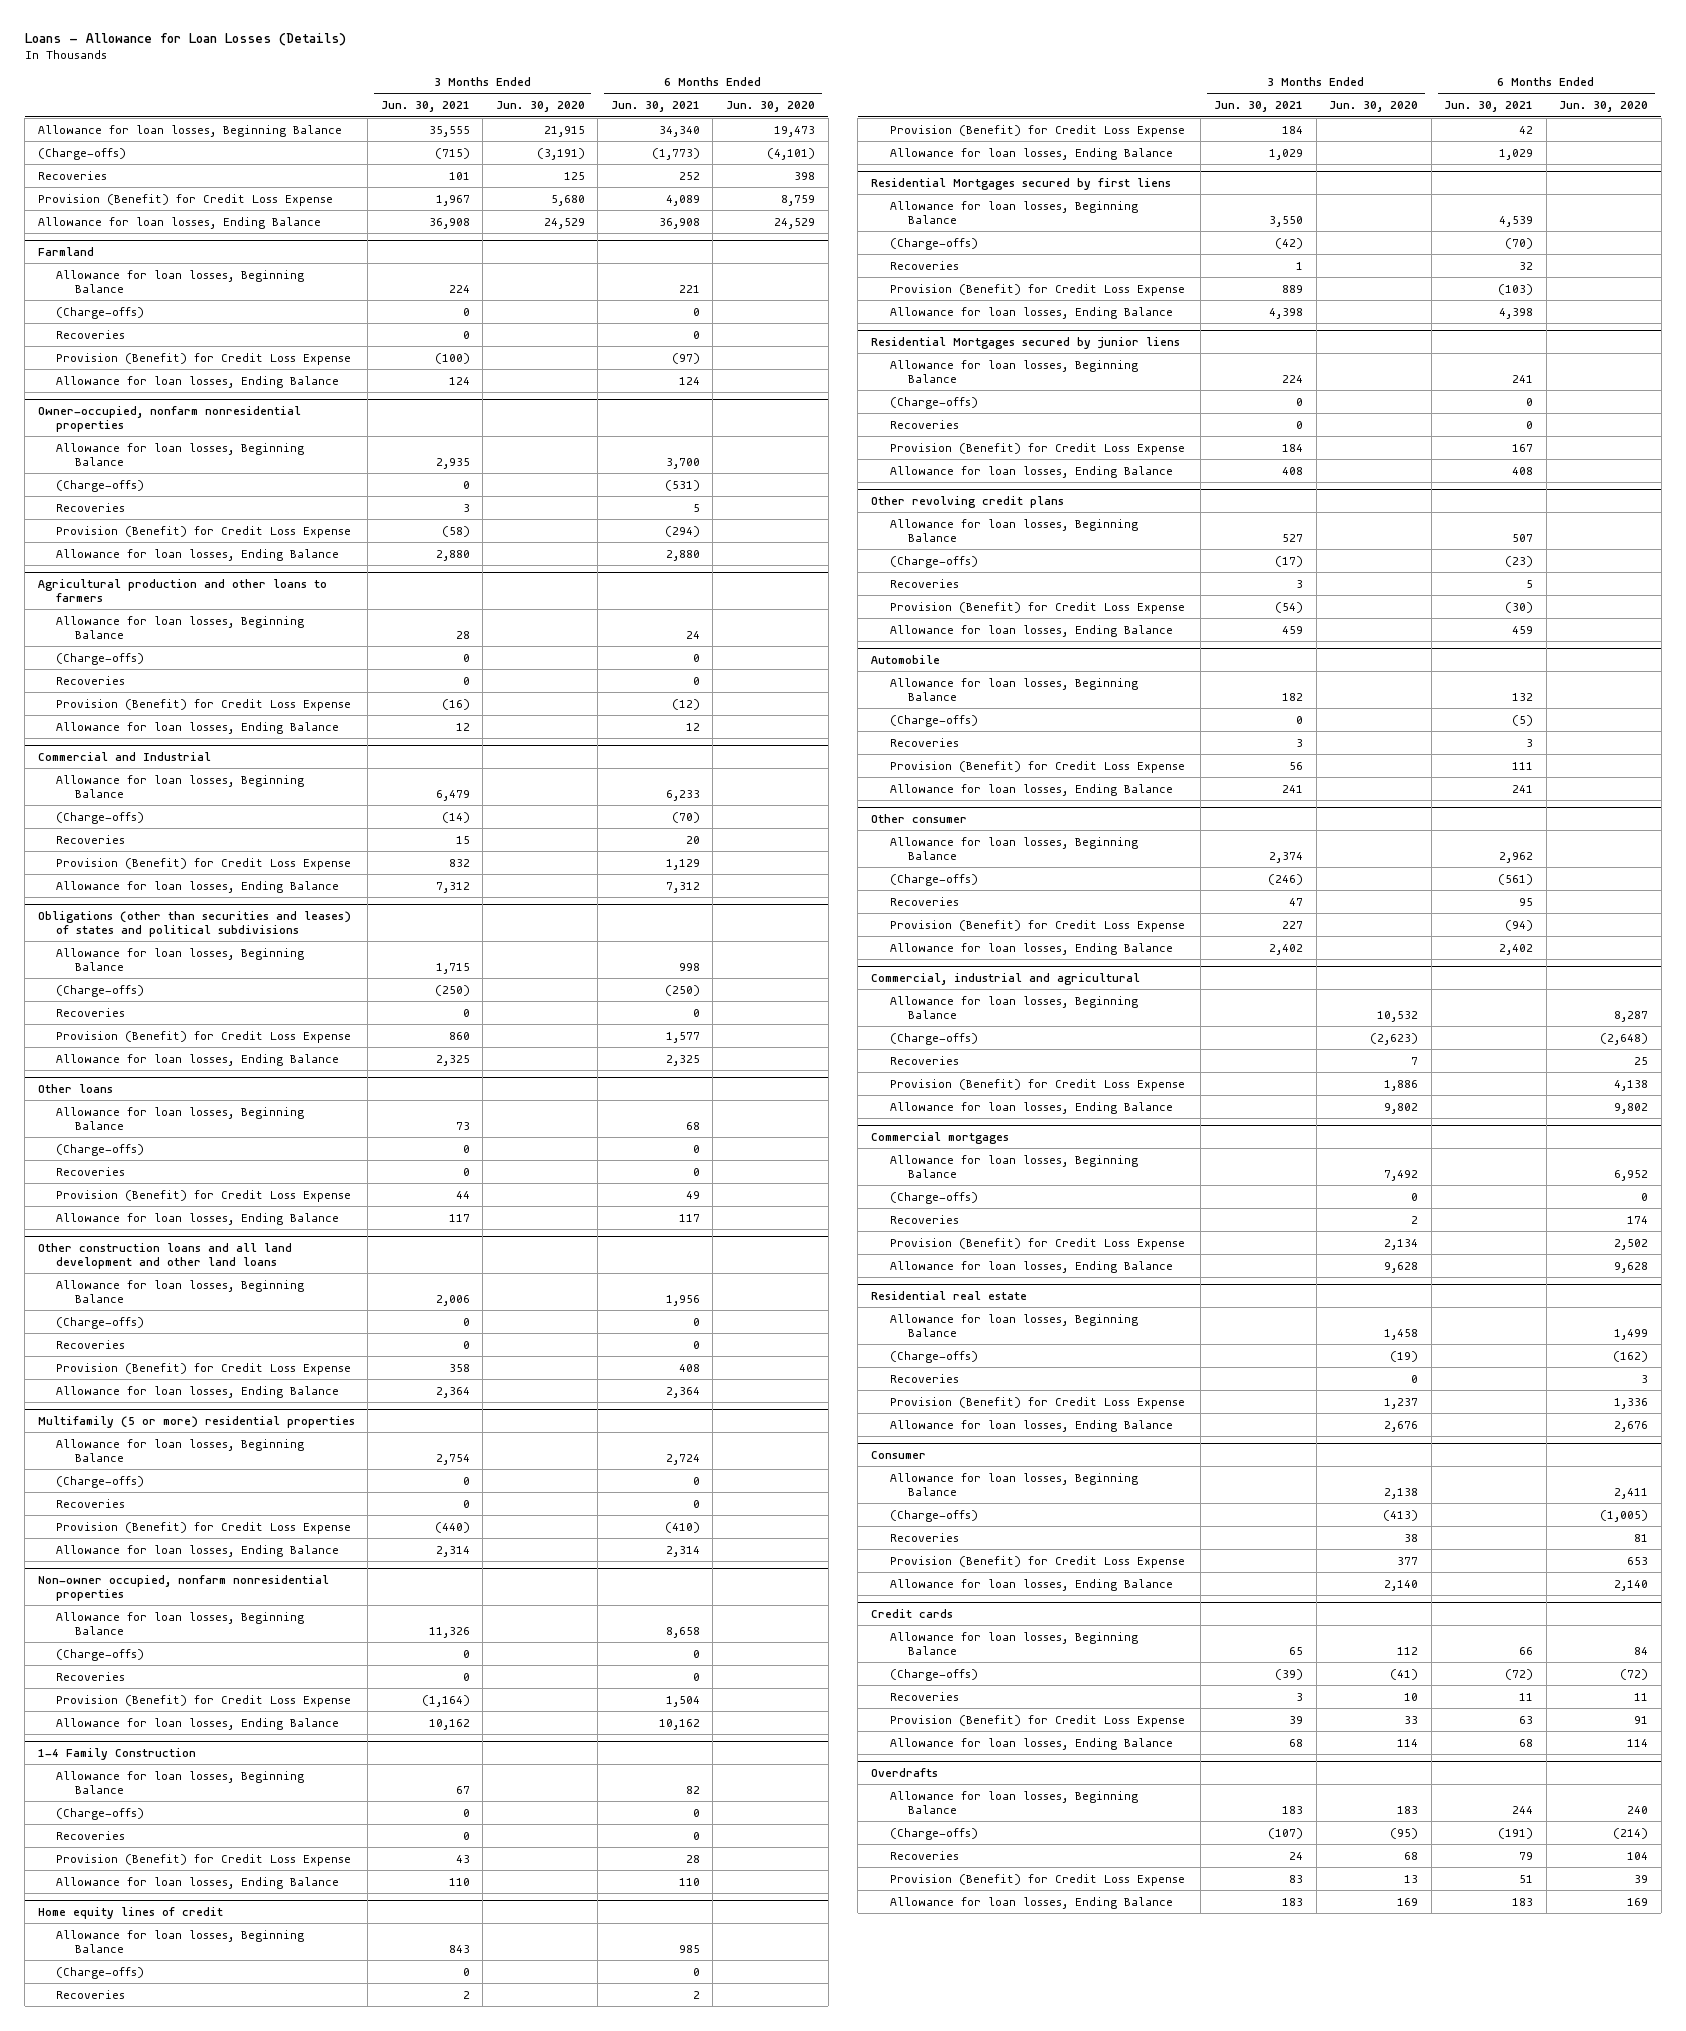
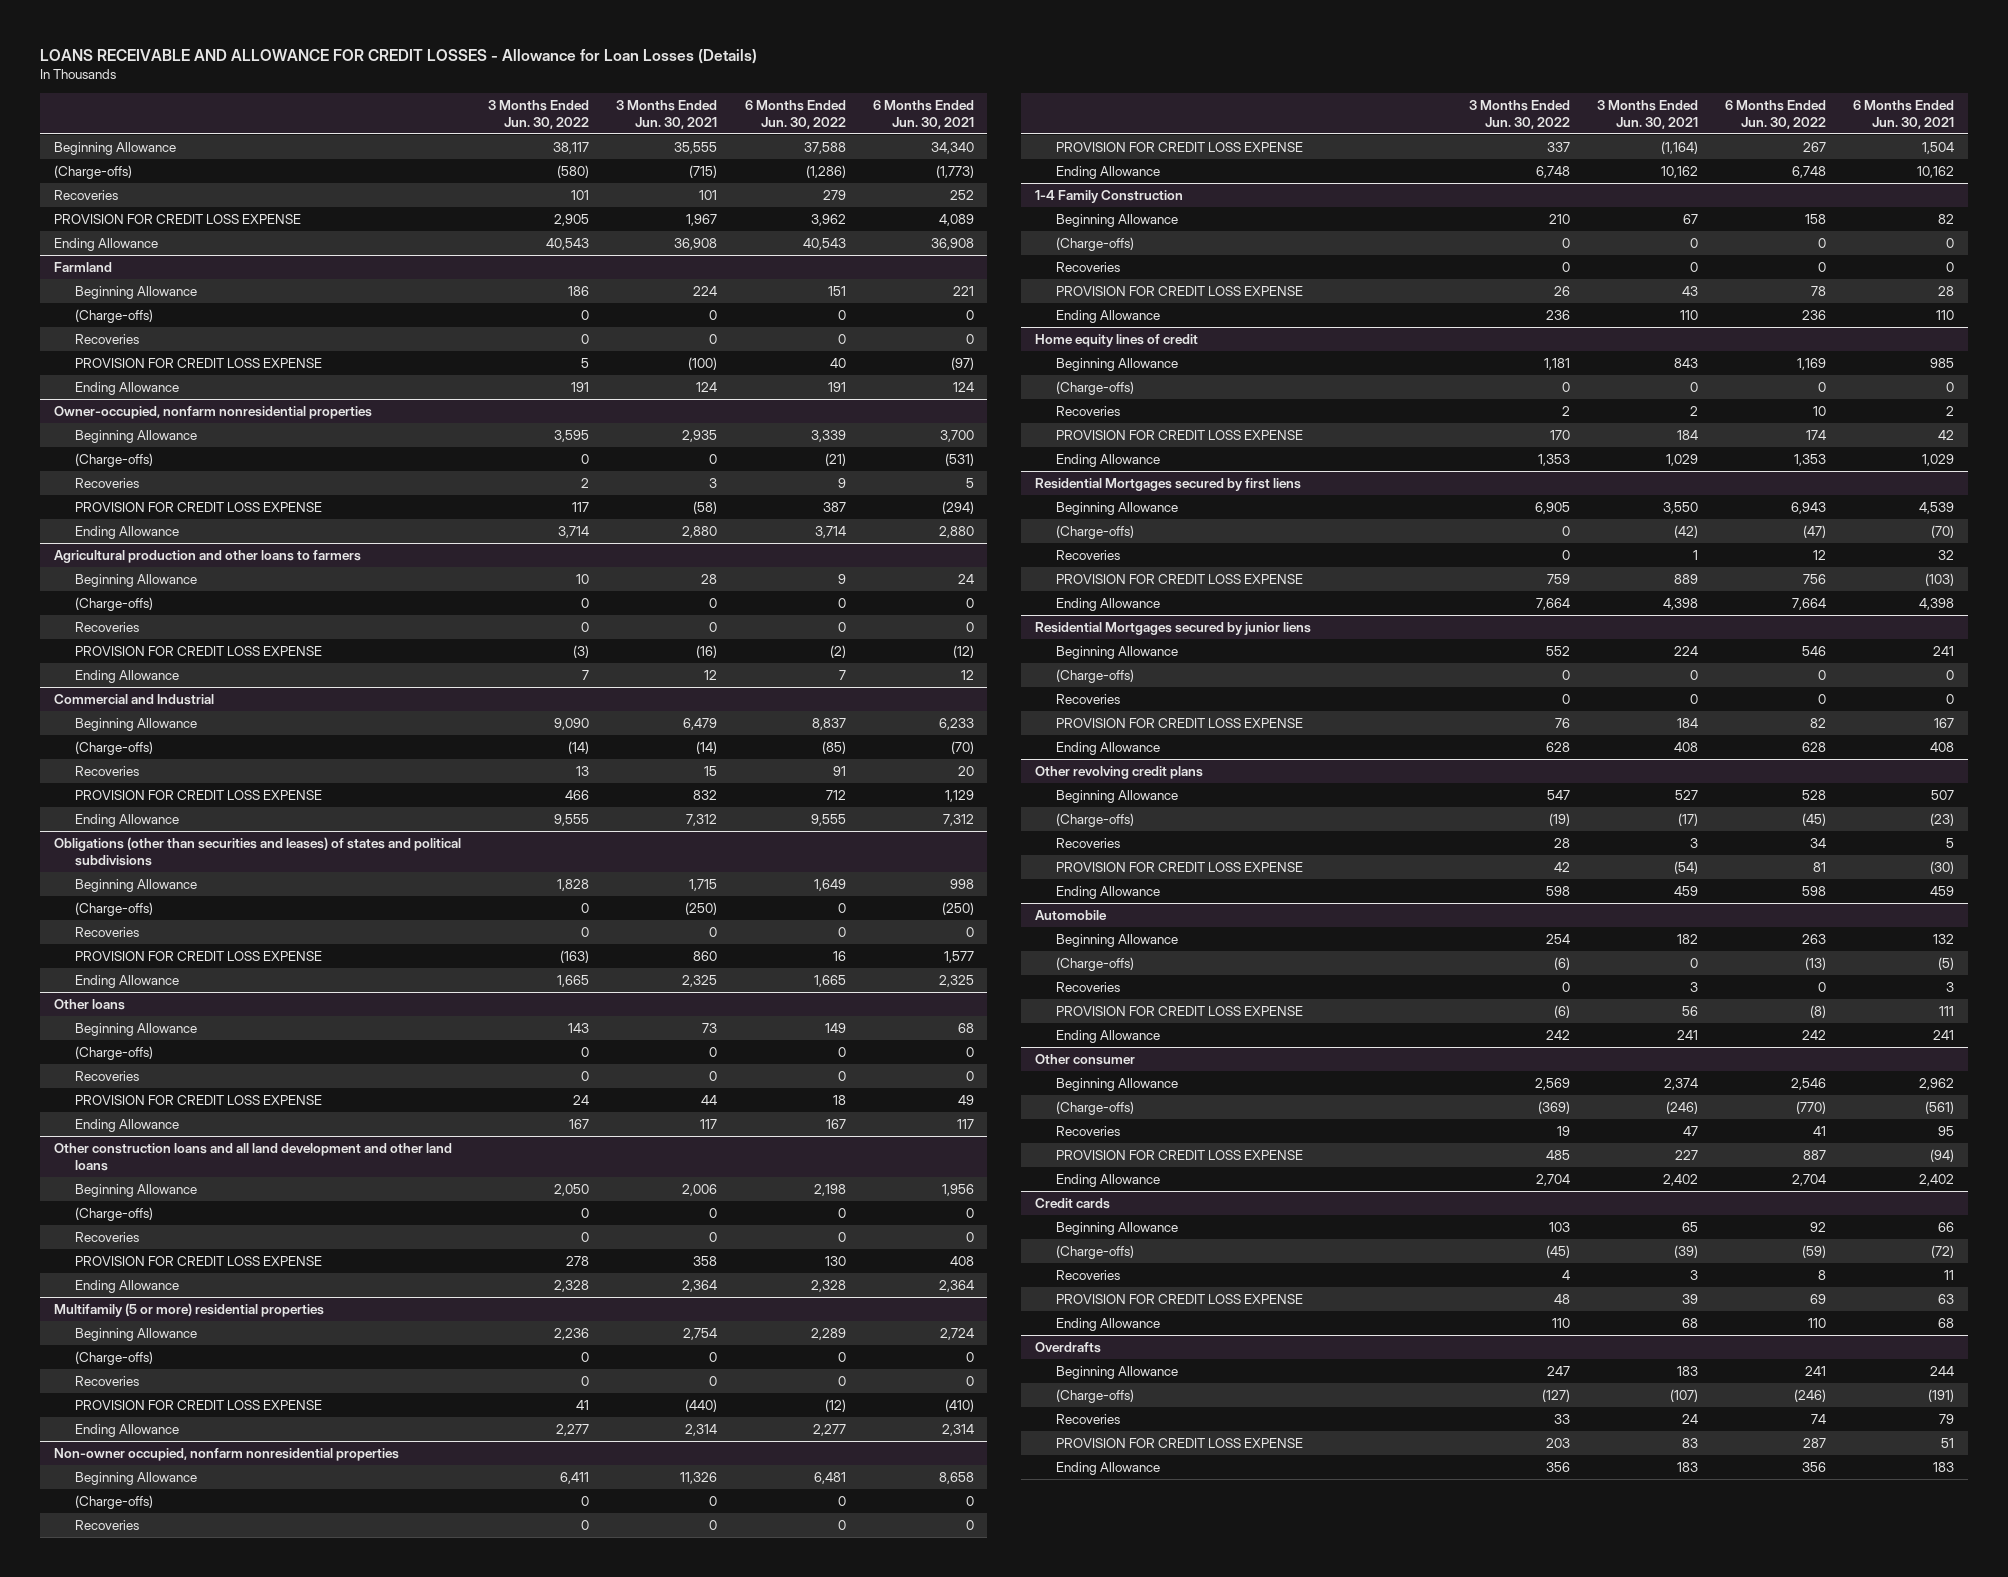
[24,32,346,46] Loans - Allowance for Loan Losses (Details) -> [40,49,758,65] LOANS RECEIVABLE AND ALLOWANCE FOR CREDIT LOSSES - Allowance for Loan Losses (Details)
[495,101,585,113] Jun. 30, 2020 -> none
[726,101,816,113] Jun. 30, 2020 -> none
none -> [488,99,590,129] 3 Months Ended Jun. 30, 2022
none -> [744,99,846,129] 6 Months Ended Jun. 30, 2022
[37,124,342,137] Allowance for loan losses, Beginning Balance -> [53,141,176,155] Beginning Allowance
[37,193,333,206] Provision (Benefit) for Credit Loss Expense -> [53,213,301,224] PROVISION FOR CREDIT LOSS EXPENSE
[37,216,321,229] Allowance for loan losses, Ending Balance -> [53,237,158,251] Ending Allowance
[56,269,305,293] Allowance for loan losses, Beginning Balance -> [75,285,198,299] Beginning Allowance
[56,352,352,365] Provision (Benefit) for Credit Loss Expense -> [75,357,323,368] PROVISION FOR CREDIT LOSS EXPENSE
[56,375,340,388] Allowance for loan losses, Ending Balance -> [75,381,180,395] Ending Allowance
[56,442,305,466] Allowance for loan losses, Beginning Balance -> [75,429,198,443] Beginning Allowance
[56,525,352,538] Provision (Benefit) for Credit Loss Expense -> [75,501,323,512] PROVISION FOR CREDIT LOSS EXPENSE
[56,548,340,561] Allowance for loan losses, Ending Balance -> [75,525,180,539] Ending Allowance
[56,615,305,639] Allowance for loan losses, Beginning Balance -> [75,573,198,587] Beginning Allowance
[56,698,352,711] Provision (Benefit) for Credit Loss Expense -> [75,645,323,656] PROVISION FOR CREDIT LOSS EXPENSE
[56,721,340,734] Allowance for loan losses, Ending Balance -> [75,669,180,683] Ending Allowance
[56,774,305,798] Allowance for loan losses, Beginning Balance -> [75,717,198,731] Beginning Allowance
[56,857,352,870] Provision (Benefit) for Credit Loss Expense -> [75,789,323,800] PROVISION FOR CREDIT LOSS EXPENSE
[56,880,340,893] Allowance for loan losses, Ending Balance -> [75,813,180,827] Ending Allowance
[56,947,305,971] Allowance for loan losses, Beginning Balance -> [75,878,198,892] Beginning Allowance
[56,1030,352,1043] Provision (Benefit) for Credit Loss Expense -> [75,950,323,961] PROVISION FOR CREDIT LOSS EXPENSE
[56,1053,340,1066] Allowance for loan losses, Ending Balance -> [75,974,180,988] Ending Allowance
[56,1106,305,1130] Allowance for loan losses, Beginning Balance -> [75,1022,198,1036] Beginning Allowance
[56,1189,352,1202] Provision (Benefit) for Credit Loss Expense -> [75,1094,323,1105] PROVISION FOR CREDIT LOSS EXPENSE
[56,1212,340,1225] Allowance for loan losses, Ending Balance -> [75,1118,180,1132] Ending Allowance
[56,1279,305,1303] Allowance for loan losses, Beginning Balance -> [75,1183,198,1197] Beginning Allowance
[56,1362,352,1375] Provision (Benefit) for Credit Loss Expense -> [75,1255,323,1266] PROVISION FOR CREDIT LOSS EXPENSE
[56,1385,340,1398] Allowance for loan losses, Ending Balance -> [75,1279,180,1293] Ending Allowance
[56,1438,305,1462] Allowance for loan losses, Beginning Balance -> [75,1327,198,1341] Beginning Allowance
[56,1521,352,1534] Provision (Benefit) for Credit Loss Expense -> [75,1399,323,1410] PROVISION FOR CREDIT LOSS EXPENSE
[56,1544,340,1557] Allowance for loan losses, Ending Balance -> [75,1423,180,1437] Ending Allowance
[56,1611,305,1635] Allowance for loan losses, Beginning Balance -> [75,1471,198,1485] Beginning Allowance
[56,1694,352,1707] Provision (Benefit) for Credit Loss Expense -> [1055,141,1303,152] PROVISION FOR CREDIT LOSS EXPENSE
[56,1717,340,1730] Allowance for loan losses, Ending Balance -> [1055,165,1160,179] Ending Allowance
[56,1770,305,1794] Allowance for loan losses, Beginning Balance -> [1055,213,1178,227] Beginning Allowance
[56,1853,352,1866] Provision (Benefit) for Credit Loss Expense -> [1055,285,1303,296] PROVISION FOR CREDIT LOSS EXPENSE
[56,1876,340,1889] Allowance for loan losses, Ending Balance -> [1055,309,1160,323] Ending Allowance
[56,1929,305,1953] Allowance for loan losses, Beginning Balance -> [1055,357,1178,371] Beginning Allowance
[889,124,1185,137] Provision (Benefit) for Credit Loss Expense -> [1055,429,1303,440] PROVISION FOR CREDIT LOSS EXPENSE
[889,147,1173,160] Allowance for loan losses, Ending Balance -> [1055,453,1160,467] Ending Allowance
[889,200,1138,224] Allowance for loan losses, Beginning Balance -> [1055,501,1178,515] Beginning Allowance
[889,283,1185,296] Provision (Benefit) for Credit Loss Expense -> [1055,573,1303,584] PROVISION FOR CREDIT LOSS EXPENSE
[889,306,1173,319] Allowance for loan losses, Ending Balance -> [1055,597,1160,611] Ending Allowance
[889,359,1138,383] Allowance for loan losses, Beginning Balance -> [1055,645,1178,659] Beginning Allowance
[889,442,1185,455] Provision (Benefit) for Credit Loss Expense -> [1055,717,1303,728] PROVISION FOR CREDIT LOSS EXPENSE
[889,465,1173,478] Allowance for loan losses, Ending Balance -> [1055,741,1160,755] Ending Allowance
[889,518,1138,542] Allowance for loan losses, Beginning Balance -> [1055,789,1178,803] Beginning Allowance
[889,601,1185,614] Provision (Benefit) for Credit Loss Expense -> [1055,861,1303,872] PROVISION FOR CREDIT LOSS EXPENSE
[889,624,1173,637] Allowance for loan losses, Ending Balance -> [1055,885,1160,899] Ending Allowance
[889,677,1138,701] Allowance for loan losses, Beginning Balance -> [1055,933,1178,947] Beginning Allowance
[889,760,1185,773] Provision (Benefit) for Credit Loss Expense -> [1055,1005,1303,1016] PROVISION FOR CREDIT LOSS EXPENSE
[889,783,1173,796] Allowance for loan losses, Ending Balance -> [1055,1029,1160,1043] Ending Allowance
[889,836,1138,860] Allowance for loan losses, Beginning Balance -> [1055,1077,1178,1091] Beginning Allowance
[870,972,1140,985] Commercial, industrial and agricultural -> none
[889,995,1138,1019] Allowance for loan losses, Beginning Balance -> none
[889,1032,978,1045] (Charge-offs) -> none
[889,1055,959,1065] Recoveries -> none
[889,1078,1185,1091] Provision (Benefit) for Credit Loss Expense -> none
[889,1101,1173,1114] Allowance for loan losses, Ending Balance -> none
[870,1131,1009,1144] Commercial mortgages -> none
[889,1154,1138,1178] Allowance for loan losses, Beginning Balance -> none
[889,1191,978,1204] (Charge-offs) -> none
[889,1214,959,1224] Recoveries -> none
[889,1237,1185,1250] Provision (Benefit) for Credit Loss Expense -> none
[889,1260,1173,1273] Allowance for loan losses, Ending Balance -> none
[870,1290,1027,1300] Residential real estate -> none
[889,1313,1138,1337] Allowance for loan losses, Beginning Balance -> none
[889,1350,978,1363] (Charge-offs) -> none
[889,1373,959,1383] Recoveries -> none
[889,1396,1185,1409] Provision (Benefit) for Credit Loss Expense -> none
[889,1419,1173,1432] Allowance for loan losses, Ending Balance -> none
[870,1450,926,1459] Consumer -> none
[889,1472,1138,1496] Allowance for loan losses, Beginning Balance -> none
[889,1509,978,1522] (Charge-offs) -> none
[889,1532,959,1542] Recoveries -> none
[889,1555,1185,1568] Provision (Benefit) for Credit Loss Expense -> none
[889,1578,1173,1591] Allowance for loan losses, Ending Balance -> none
[889,919,1185,932] Provision (Benefit) for Credit Loss Expense -> [1055,1149,1303,1160] PROVISION FOR CREDIT LOSS EXPENSE
[889,942,1173,955] Allowance for loan losses, Ending Balance -> [1055,1173,1160,1187] Ending Allowance
[889,1631,1138,1655] Allowance for loan losses, Beginning Balance -> [1055,1221,1178,1235] Beginning Allowance
[889,1714,1185,1727] Provision (Benefit) for Credit Loss Expense -> [1055,1293,1303,1304] PROVISION FOR CREDIT LOSS EXPENSE
[889,1737,1173,1750] Allowance for loan losses, Ending Balance -> [1055,1317,1160,1331] Ending Allowance
[889,1790,1138,1814] Allowance for loan losses, Beginning Balance -> [1055,1365,1178,1379] Beginning Allowance
[889,1873,1185,1886] Provision (Benefit) for Credit Loss Expense -> [1055,1437,1303,1448] PROVISION FOR CREDIT LOSS EXPENSE
[889,1896,1173,1909] Allowance for loan losses, Ending Balance -> [1055,1461,1160,1475] Ending Allowance

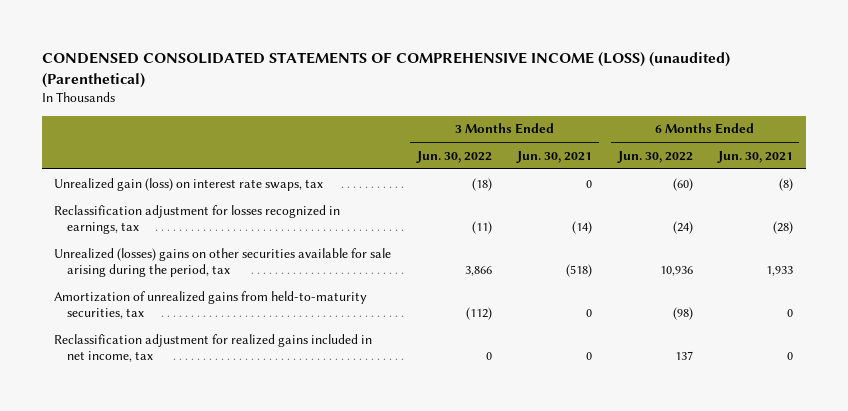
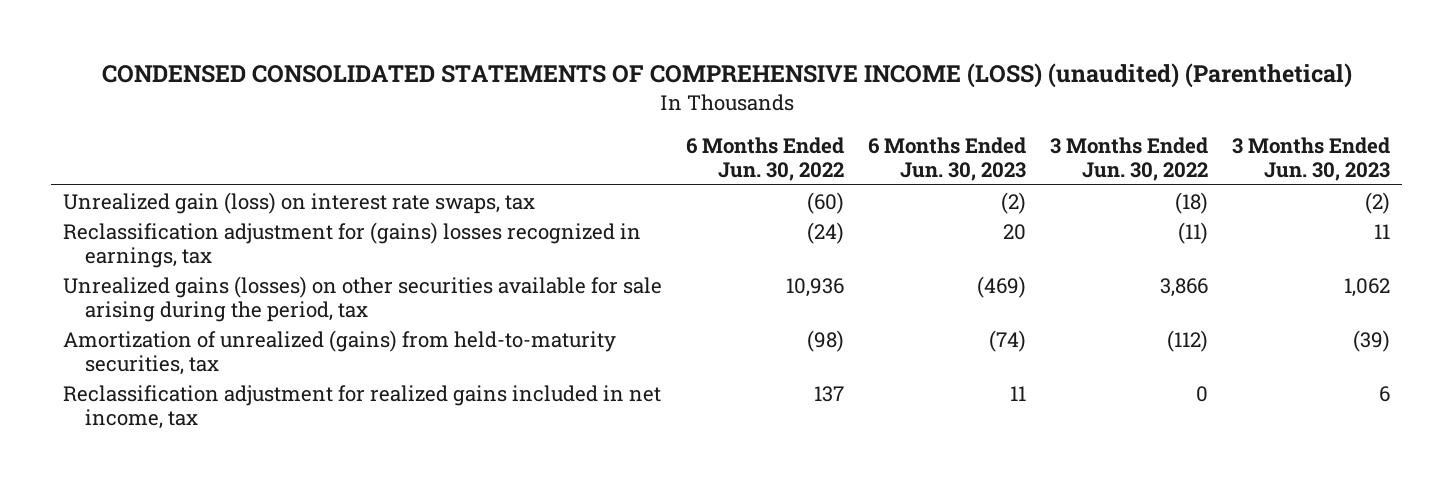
[516,150,593,163] Jun. 30, 2021 -> none
[717,150,794,163] Jun. 30, 2021 -> none
none -> [868,136,1027,181] 6 Months Ended Jun. 30, 2023
none -> [1232,136,1391,181] 3 Months Ended Jun. 30, 2023
[54,204,341,235] Reclassification adjustment for losses recognized in earnings, tax -> [62,221,641,268] Reclassification adjustment for (gains) losses recognized in earnings, tax
[54,247,392,278] Unrealized (losses) gains on other securities available for sale arising during the period, tax -> [62,275,662,322] Unrealized gains (losses) on other securities available for sale arising during the period, tax
[54,290,368,320] Amortization of unrealized gains from held-to-maturity securities, tax -> [62,329,616,375] Amortization of unrealized (gains) from held-to-maturity securities, tax

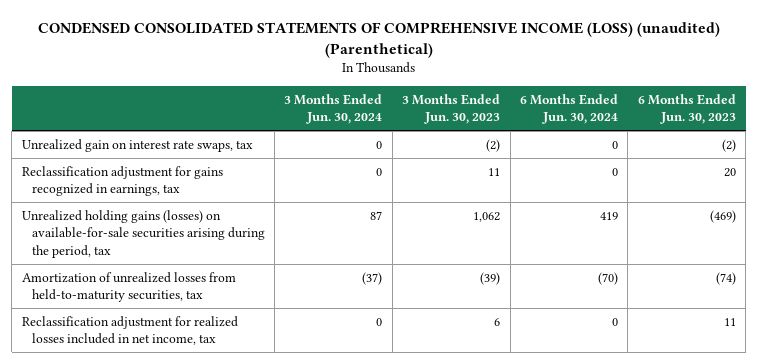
[685,136,844,181] 6 Months Ended Jun. 30, 2022 -> none
[1050,136,1209,181] 3 Months Ended Jun. 30, 2022 -> none
none -> [284,93,383,125] 3 Months Ended Jun. 30, 2024
none -> [519,93,618,125] 6 Months Ended Jun. 30, 2024
[62,191,535,214] Unrealized gain (loss) on interest rate swaps, tax -> [21,138,253,152] Unrealized gain on interest rate swaps, tax
[62,221,641,268] Reclassification adjustment for (gains) losses recognized in earnings, tax -> [21,165,223,197] Reclassification adjustment for gains recognized in earnings, tax
[62,275,662,322] Unrealized gains (losses) on other securities available for sale arising during the period, tax -> [21,209,265,258] Unrealized holding gains (losses) on available-for-sale securities arising during the period, tax
[62,329,616,375] Amortization of unrealized (gains) from held-to-maturity securities, tax -> [21,271,236,303] Amortization of unrealized losses from held-to-maturity securities, tax
[62,384,661,429] Reclassification adjustment for realized gains included in net income, tax -> [21,315,238,346] Reclassification adjustment for realized losses included in net income, tax

